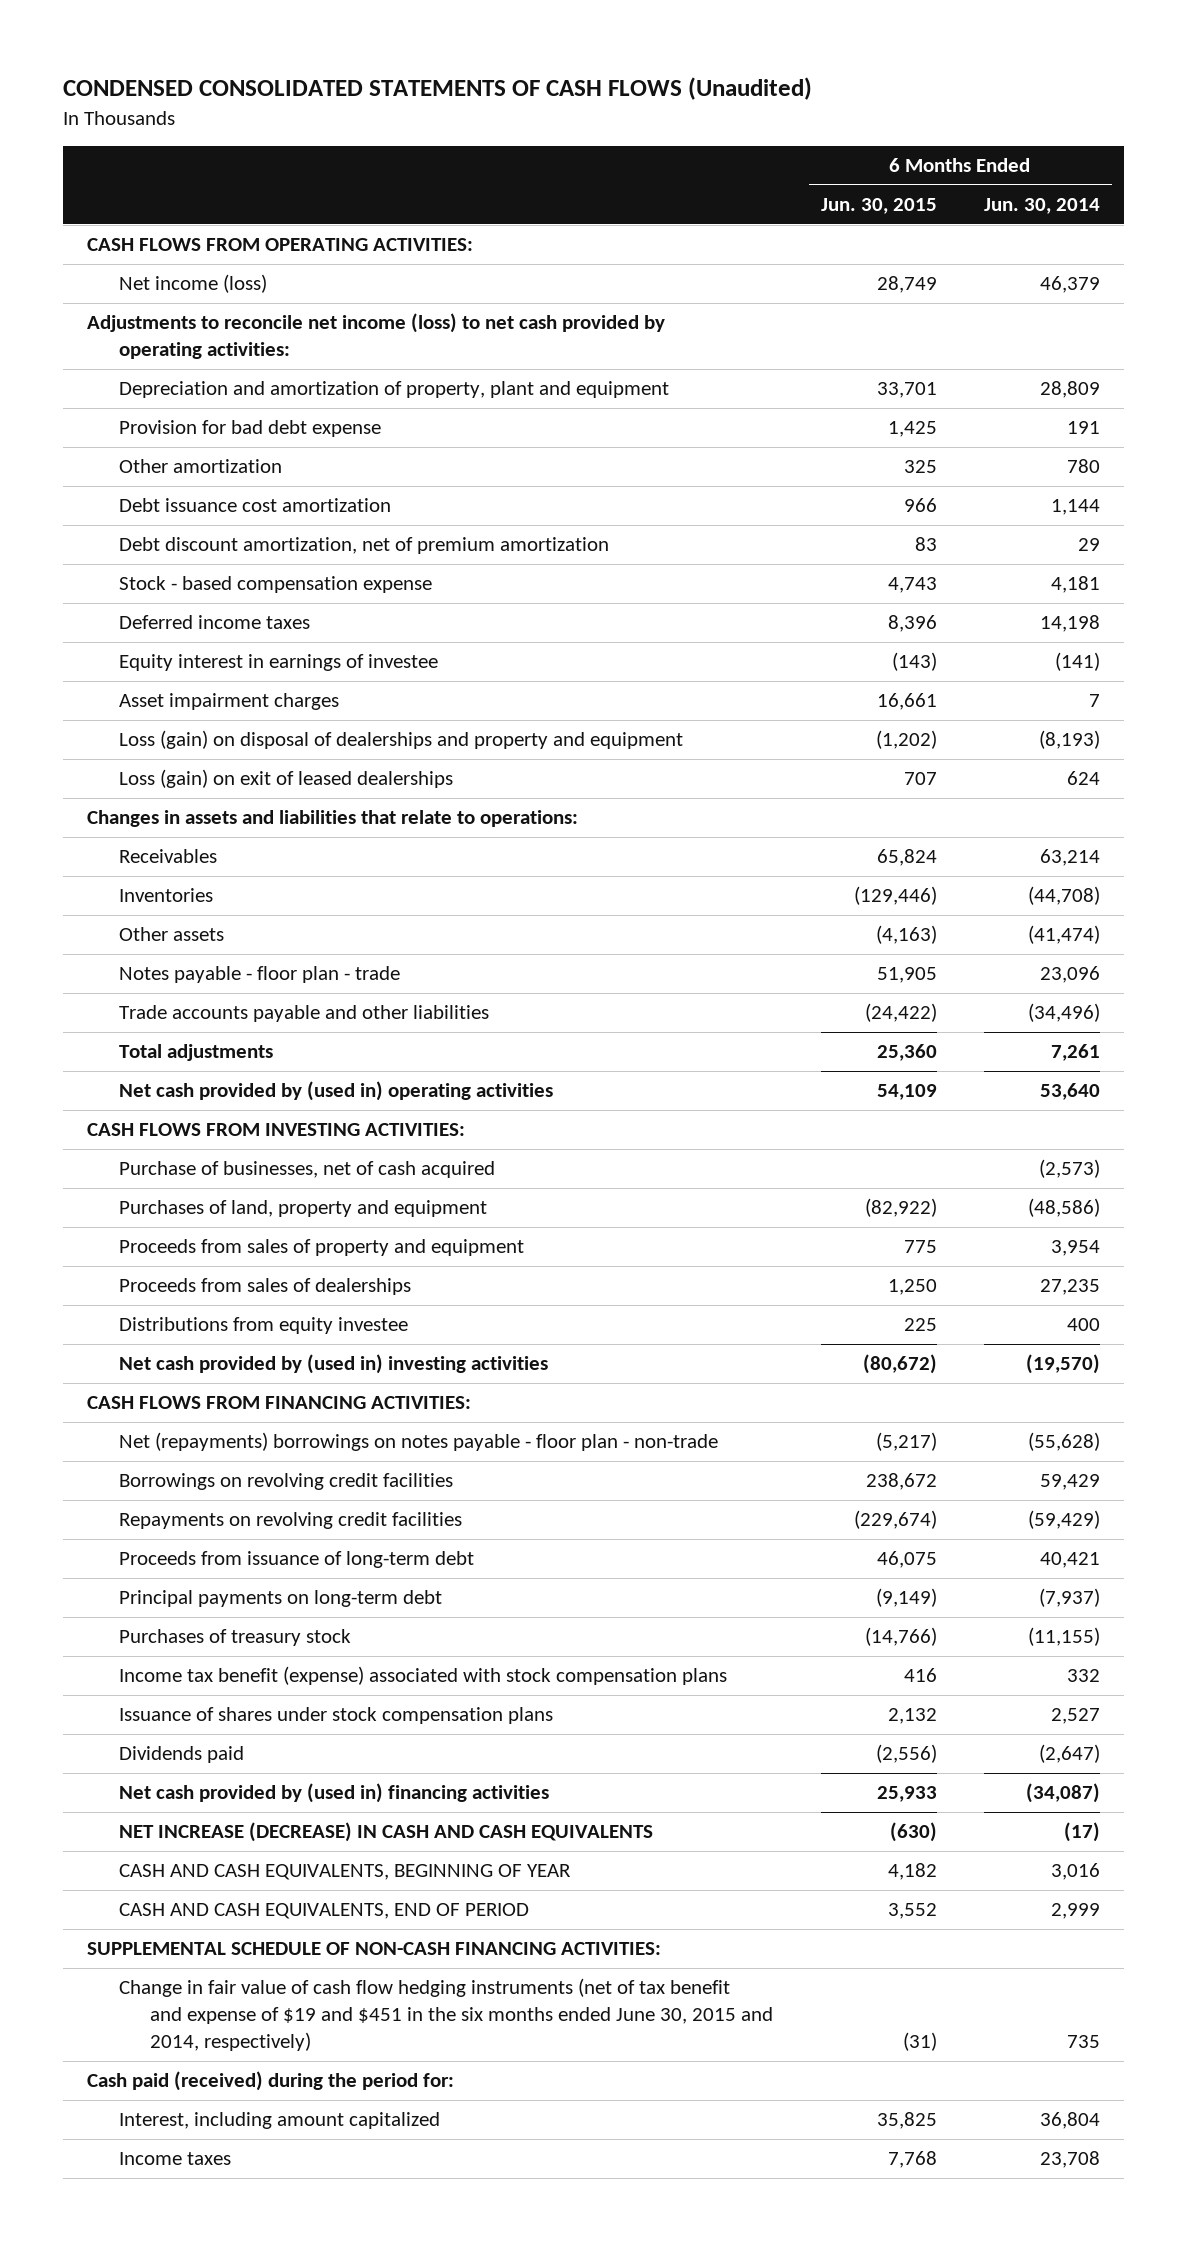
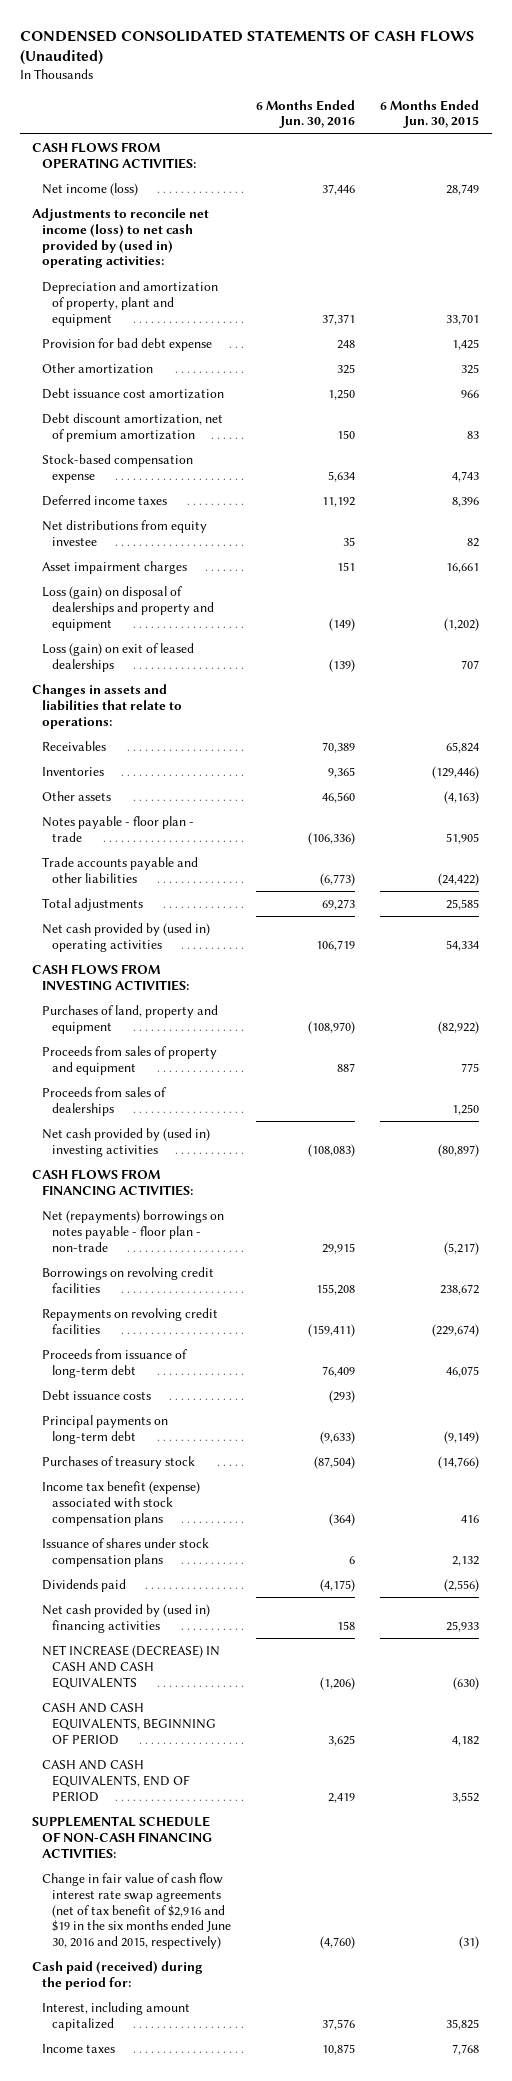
[984,198,1101,215] Jun. 30, 2014 -> none
none -> [256,99,356,129] 6 Months Ended Jun. 30, 2016
[87,313,666,360] Adjustments to reconcile net income (loss) to net cash provided by operating activities: -> [32,208,210,269] Adjustments to reconcile net income (loss) to net cash provided by (used in) operating activities:
[118,576,432,594] Stock - based compensation expense -> [42,454,194,483] Stock-based compensation expense
[118,654,438,672] Equity interest in earnings of investee -> none
none -> [42,520,208,546] Net distributions from equity investee
[876,1044,937,1062] 25,360 -> [446,899,480,911] 25,585
[876,1084,937,1101] 54,109 -> [446,939,480,951] 54,334
[118,1161,495,1179] Purchase of businesses, net of cash acquired -> none
[118,1317,408,1335] Distributions from equity investee -> none
[862,1354,937,1375] (80,672) -> [438,1143,480,1157] (80,897)
none -> [42,1390,152,1402] Debt issuance costs
[118,1864,571,1881] CASH AND CASH EQUIVALENTS, BEGINNING OF YEAR -> [42,1703,217,1745] CASH AND CASH EQUIVALENTS, BEGINNING OF PERIOD
[118,1978,774,2052] Change in fair value of cash flow hedging instruments (net of tax benefit and expense of $19 and $451 in the six months ended June 30, 2015 and 2014, respectively) -> [42,1873,232,1949] Change in fair value of cash flow interest rate swap agreements (net of tax benefit of $2,916 and $19 in the six months ended June 30, 2016 and 2015, respectively)

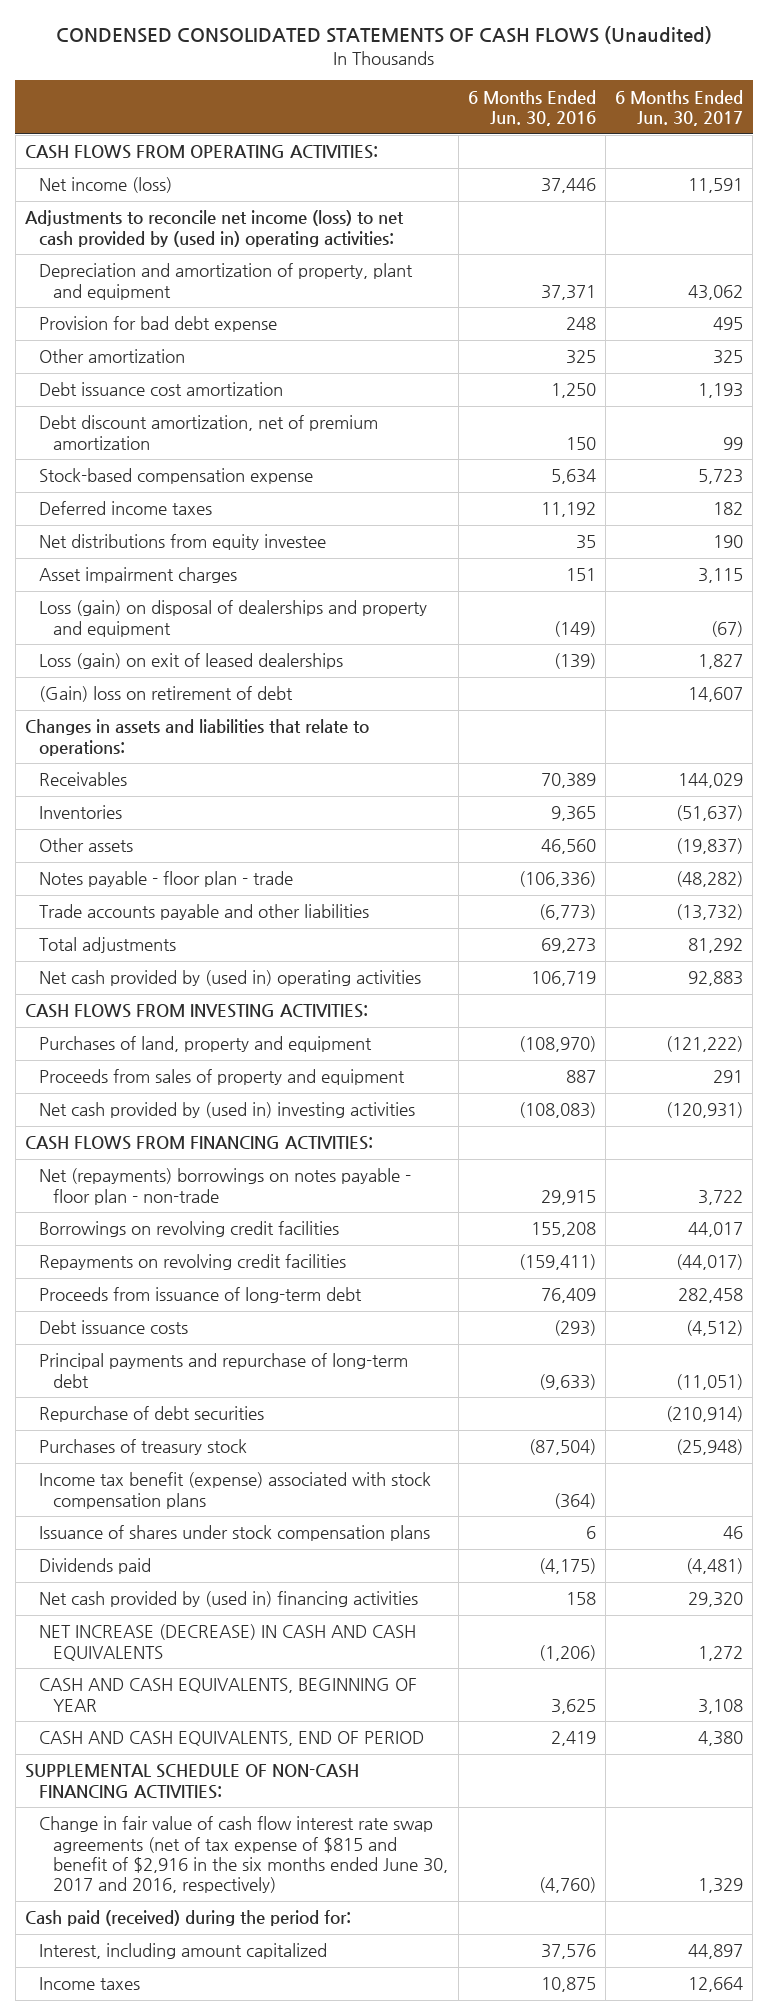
[380,99,480,129] 6 Months Ended Jun. 30, 2015 -> none
none -> [615,89,744,126] 6 Months Ended Jun. 30, 2017
none -> [39,686,294,703] (Gain) loss on retirement of debt
[42,1087,167,1116] Proceeds from sales of dealerships -> none
[42,1415,169,1444] Principal payments on long-term debt -> [39,1353,409,1388] Principal payments and repurchase of long-term debt
none -> [39,1406,265,1423] Repurchase of debt securities
[42,1703,217,1745] CASH AND CASH EQUIVALENTS, BEGINNING OF PERIOD -> [39,1678,418,1712] CASH AND CASH EQUIVALENTS, BEGINNING OF YEAR
[42,1873,232,1949] Change in fair value of cash flow interest rate swap agreements (net of tax benefit of $2,916 and $19 in the six months ended June 30, 2016 and 2015, respectively) -> [39,1816,449,1893] Change in fair value of cash flow interest rate swap agreements (net of tax expense of $815 and benefit of $2,916 in the six months ended June 30, 2017 and 2016, respectively)

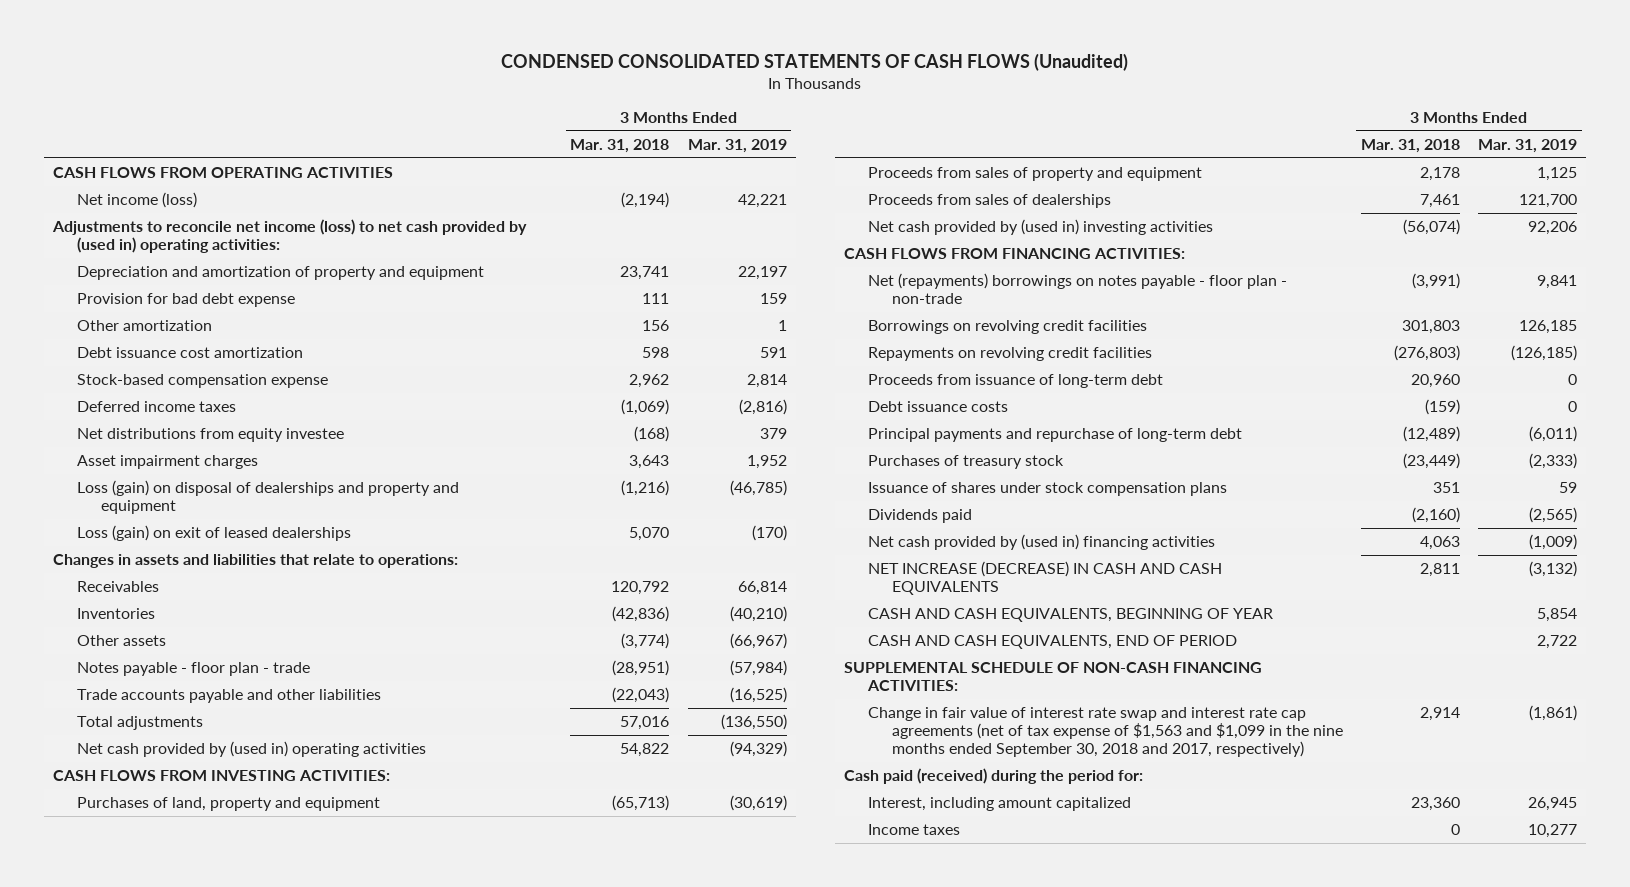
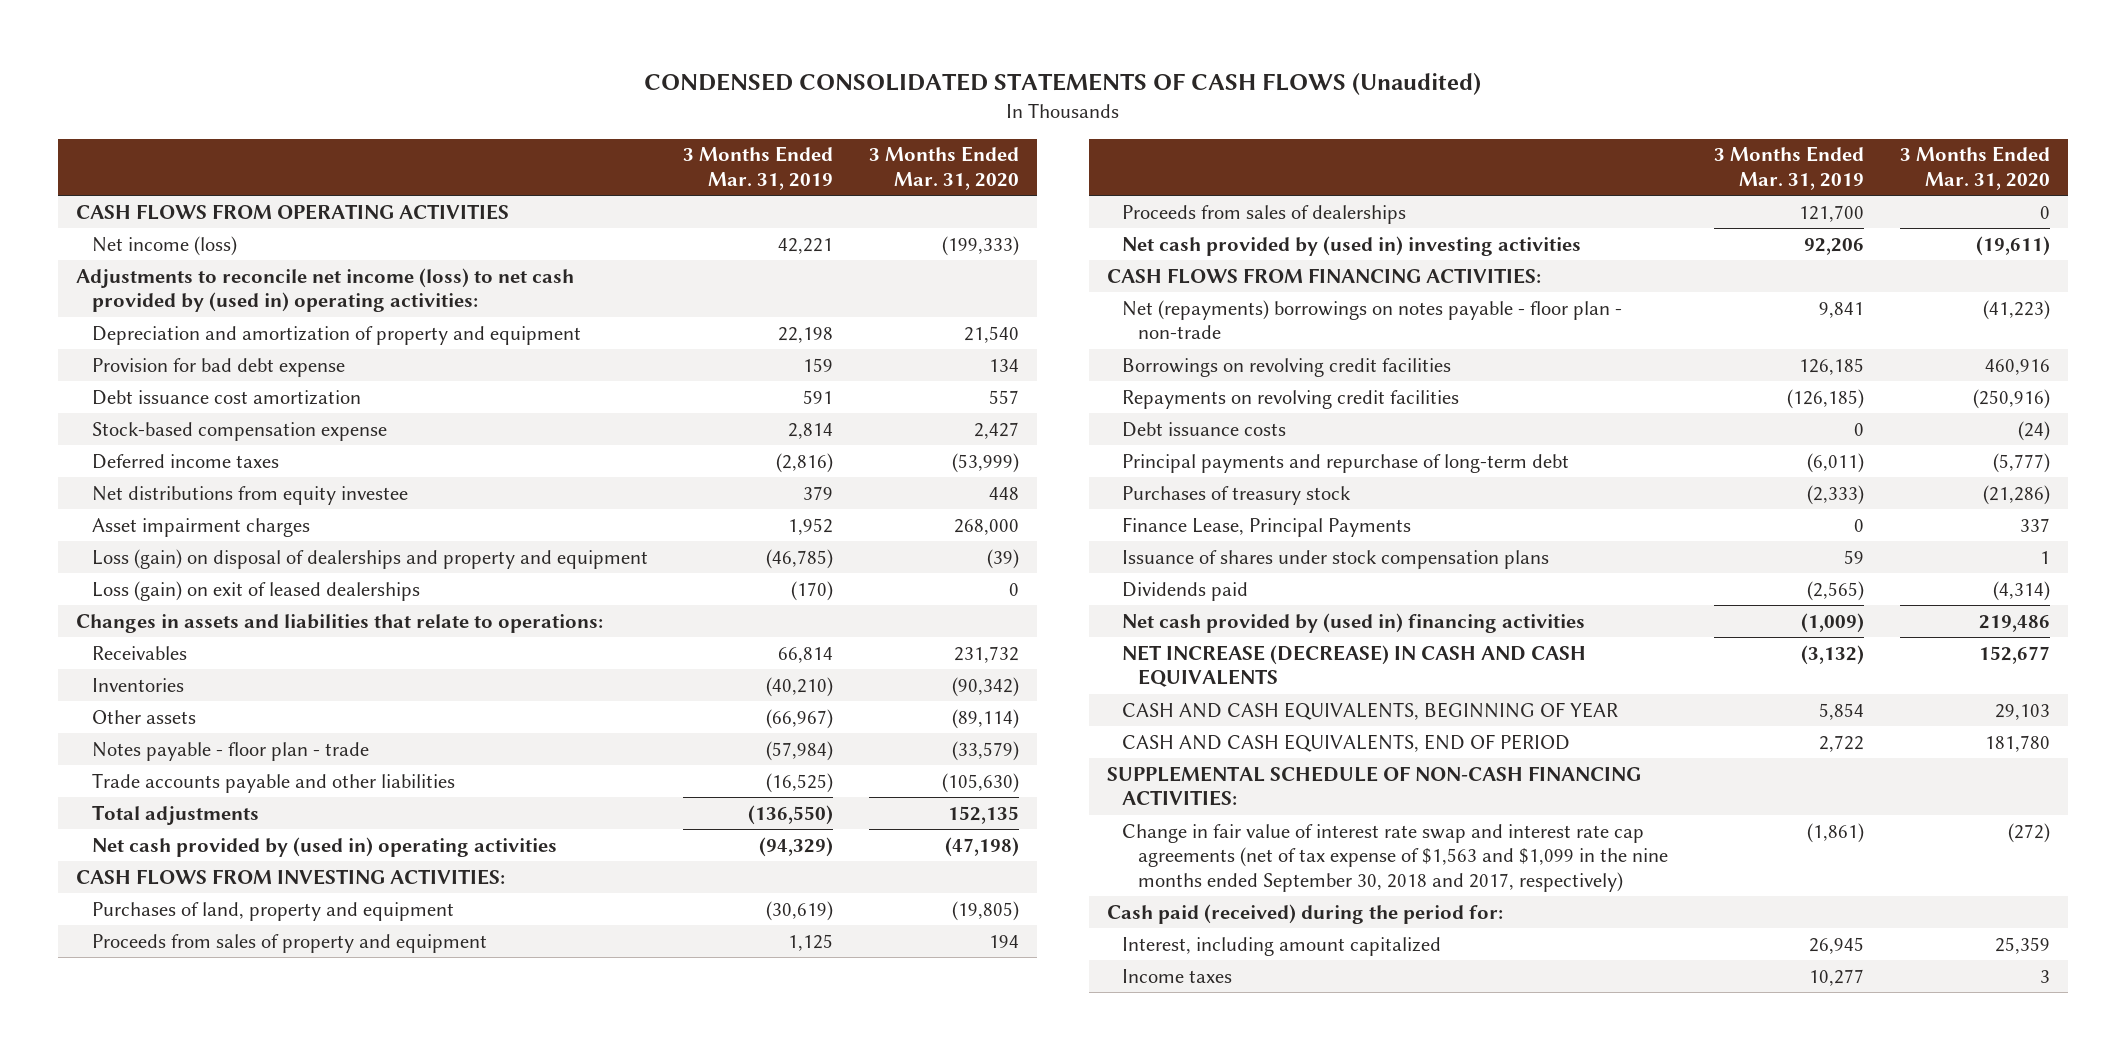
[570,138,670,153] Mar. 31, 2018 -> none
none -> [869,146,1020,191] 3 Months Ended Mar. 31, 2020
[737,265,787,280] 22,197 -> [778,326,834,343] 22,198
[77,319,213,331] Other amortization -> none
[867,373,1163,388] Proceeds from issuance of long-term debt -> none
none -> [1122,516,1412,537] Finance Lease, Principal Payments

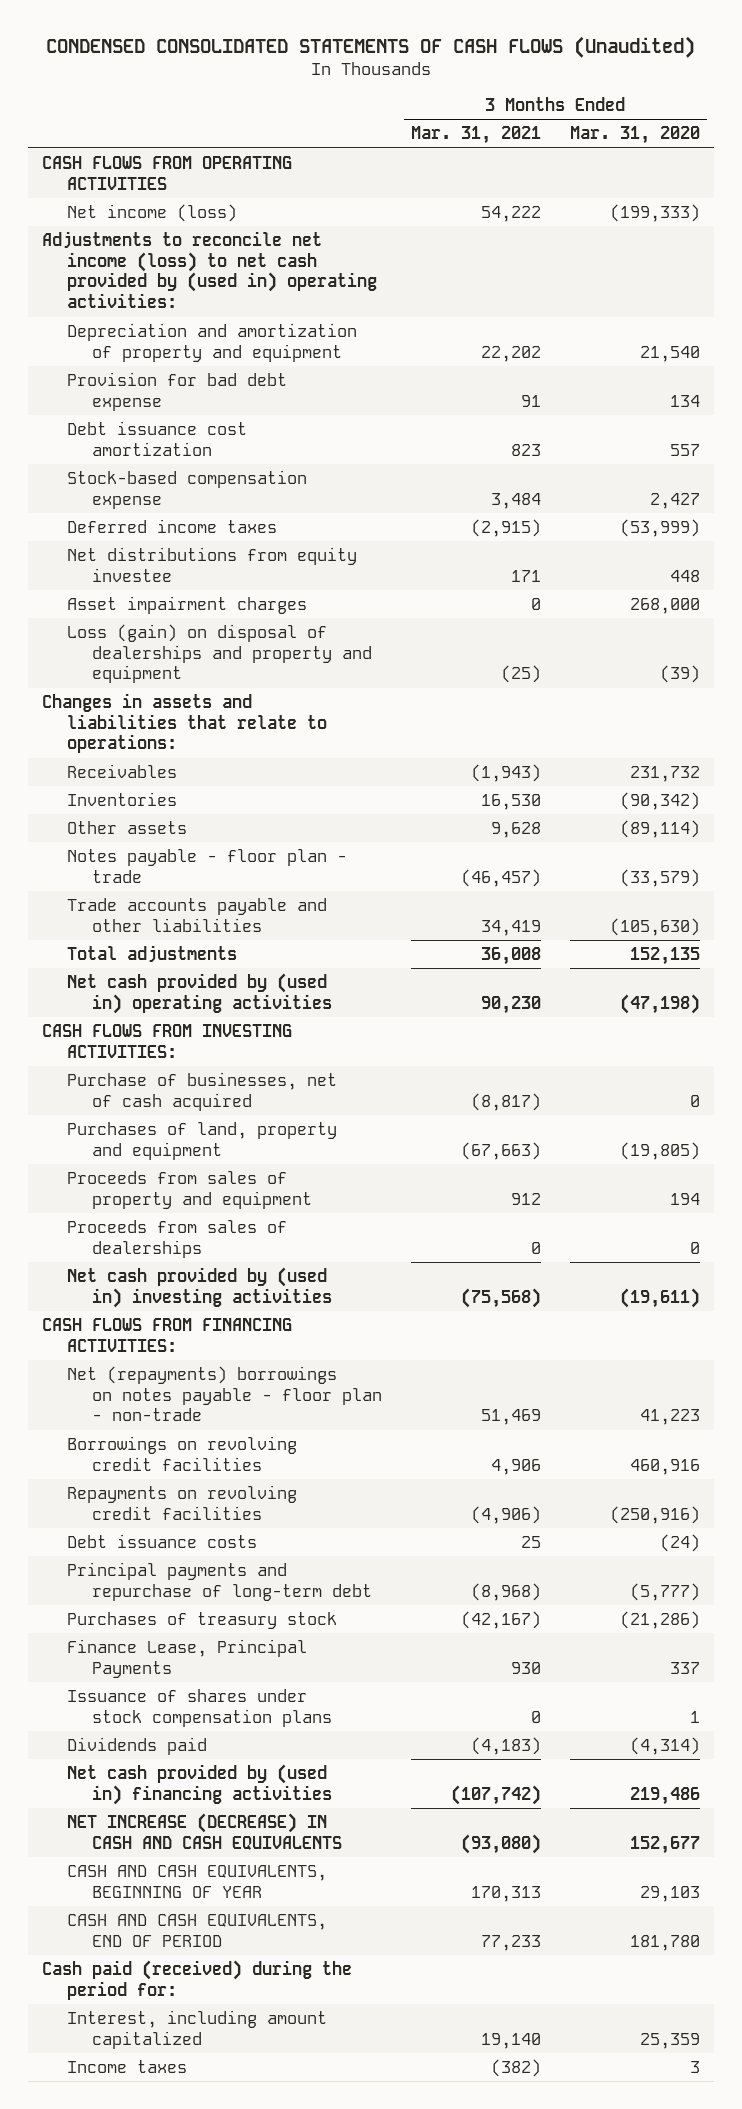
[683,146,834,191] 3 Months Ended Mar. 31, 2019 -> none
none -> [410,126,541,145] Mar. 31, 2021
[91,580,420,601] Loss (gain) on exit of leased dealerships -> none
none -> [67,1071,338,1111] Purchase of businesses, net of cash acquired
[1982,299,2050,320] (41,223) -> [639,1409,700,1426] 41,223
[1106,765,1641,807] SUPPLEMENTAL SCHEDULE OF NON-CASH FINANCING ACTIVITIES: -> none
[1122,823,1669,893] Change in fair value of interest rate swap and interest rate cap agreements (net of tax expense of $1,563 and $1,099 in the nine months ended September 30, 2018 and 2017, respectively) -> none

